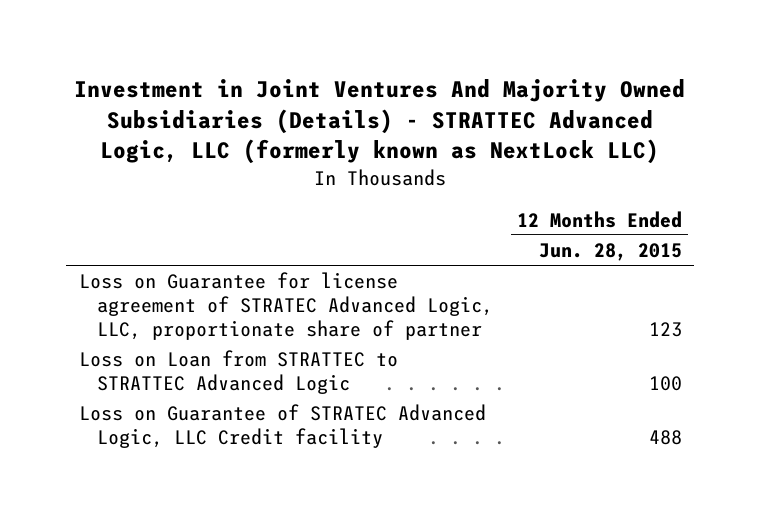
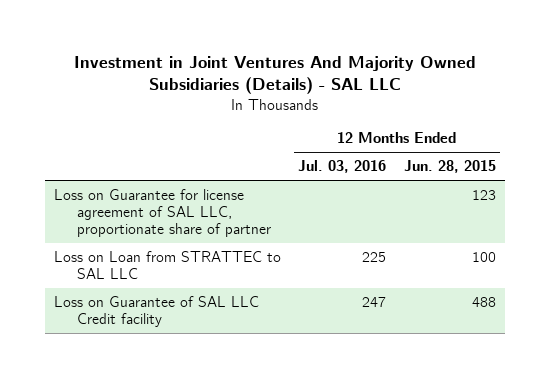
[74,78,686,165] Investment in Joint Ventures And Majority Owned Subsidiaries (Details) - STRATTEC Advanced Logic, LLC (formerly known as NextLock LLC) -> [73,55,476,95] Investment in Joint Ventures And Majority Owned Subsidiaries (Details) - SAL LLC
none -> [298,160,387,174] Jul. 03, 2016
[78,272,493,340] Loss on Guarantee for license agreement of STRATEC Advanced Logic, LLC, proportionate share of partner -> [53,189,271,238] Loss on Guarantee for license agreement of SAL LLC, proportionate share of partner
[78,350,398,394] Loss on Loan from STRATTEC to STRATTEC Advanced Logic -> [53,251,281,280] Loss on Loan from STRATTEC to SAL LLC
[78,404,486,448] Loss on Guarantee of STRATEC Advanced Logic, LLC Credit facility -> [53,296,259,328] Loss on Guarantee of SAL LLC Credit facility

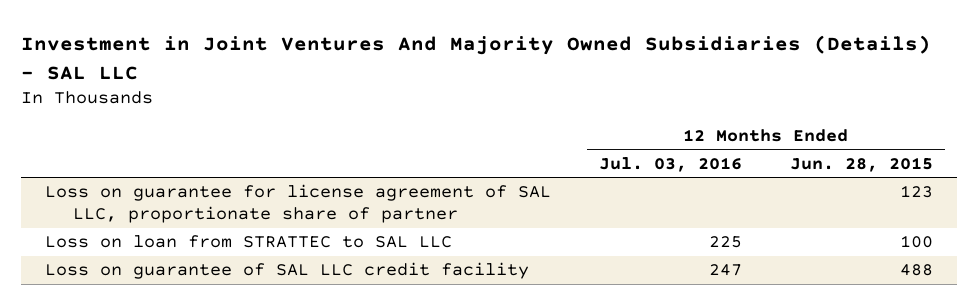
[53,189,271,238] Loss on Guarantee for license agreement of SAL LLC, proportionate share of partner -> [45,184,552,224] Loss on guarantee for license agreement of SAL LLC, proportionate share of partner
[53,251,281,280] Loss on Loan from STRATTEC to SAL LLC -> [45,235,453,249] Loss on loan from STRATTEC to SAL LLC
[53,296,259,328] Loss on Guarantee of SAL LLC Credit facility -> [45,262,530,280] Loss on guarantee of SAL LLC credit facility

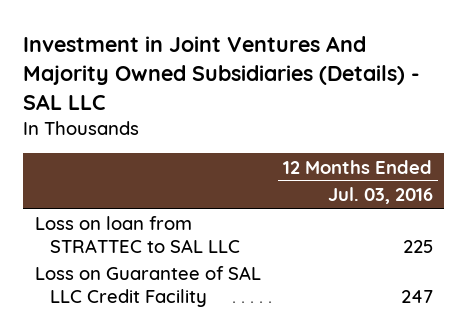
[790,156,934,172] Jun. 28, 2015 -> none
[45,184,552,224] Loss on guarantee for license agreement of SAL LLC, proportionate share of partner -> none
[45,262,530,280] Loss on guarantee of SAL LLC credit facility -> [34,266,261,308] Loss on Guarantee of SAL LLC Credit Facility

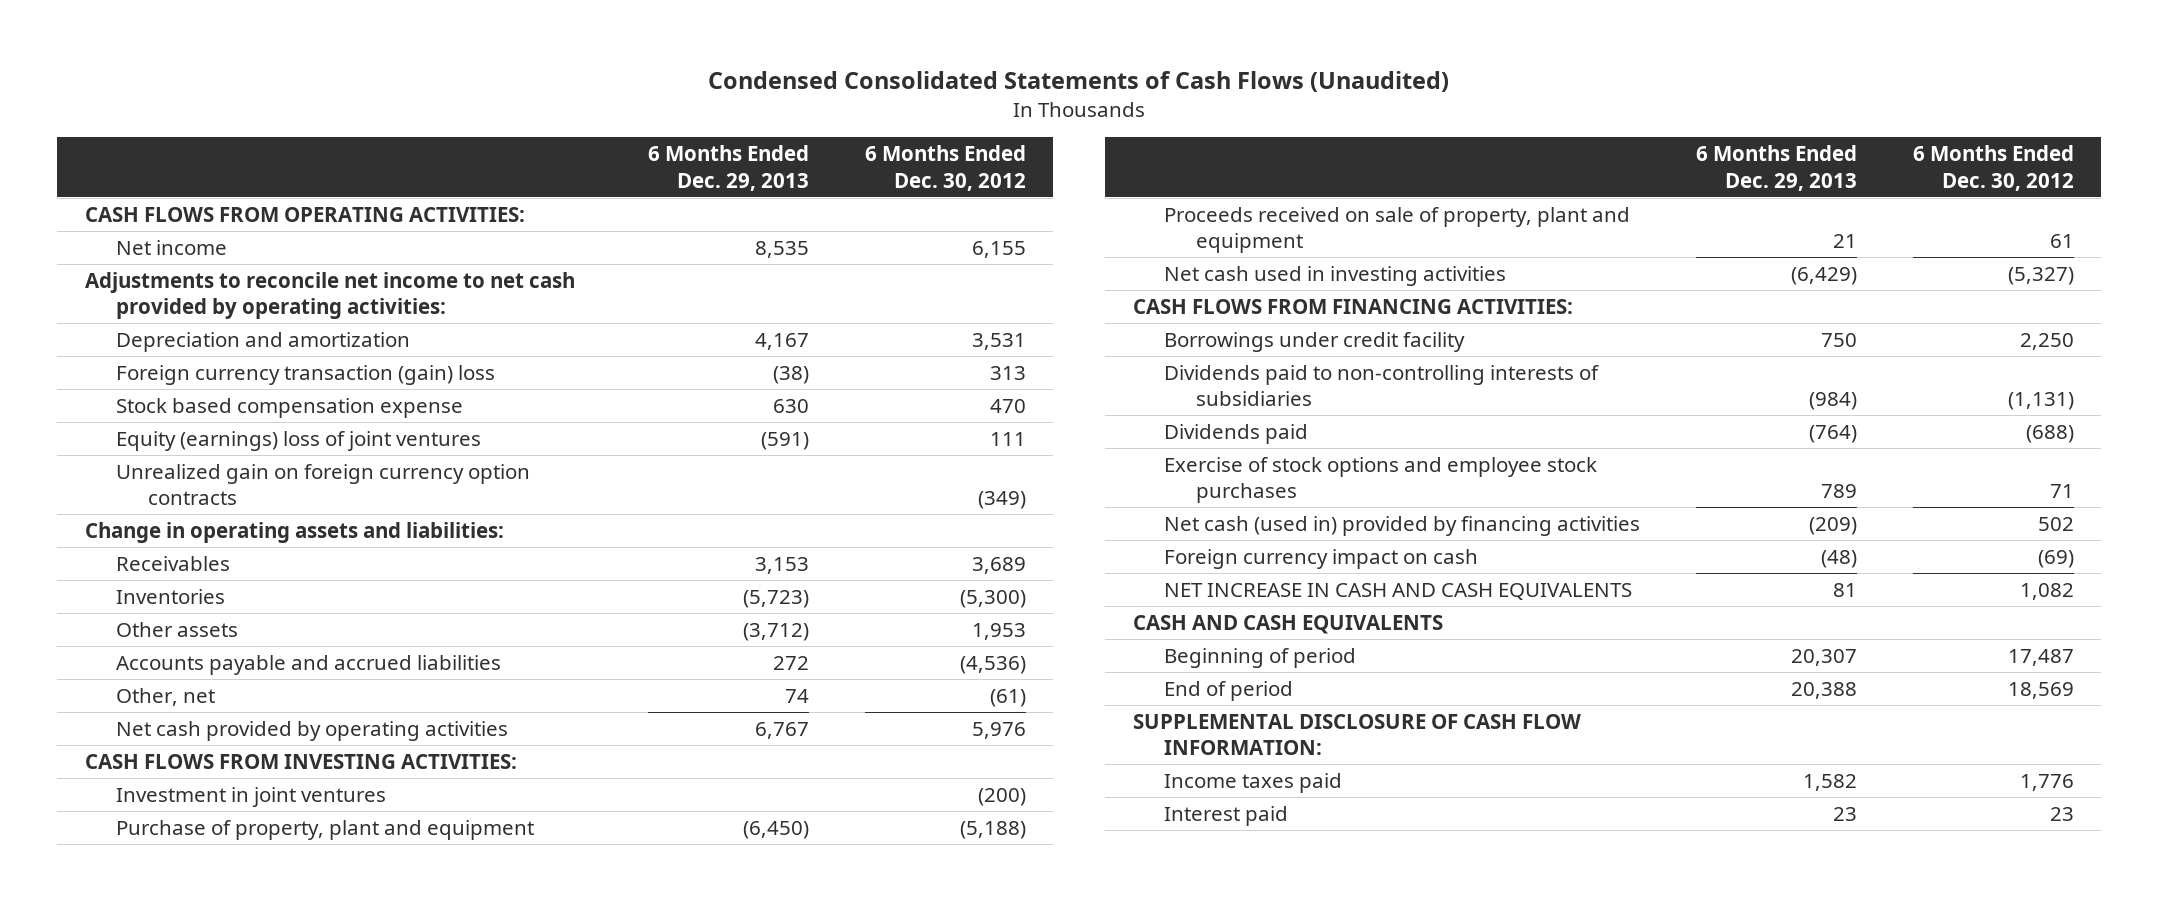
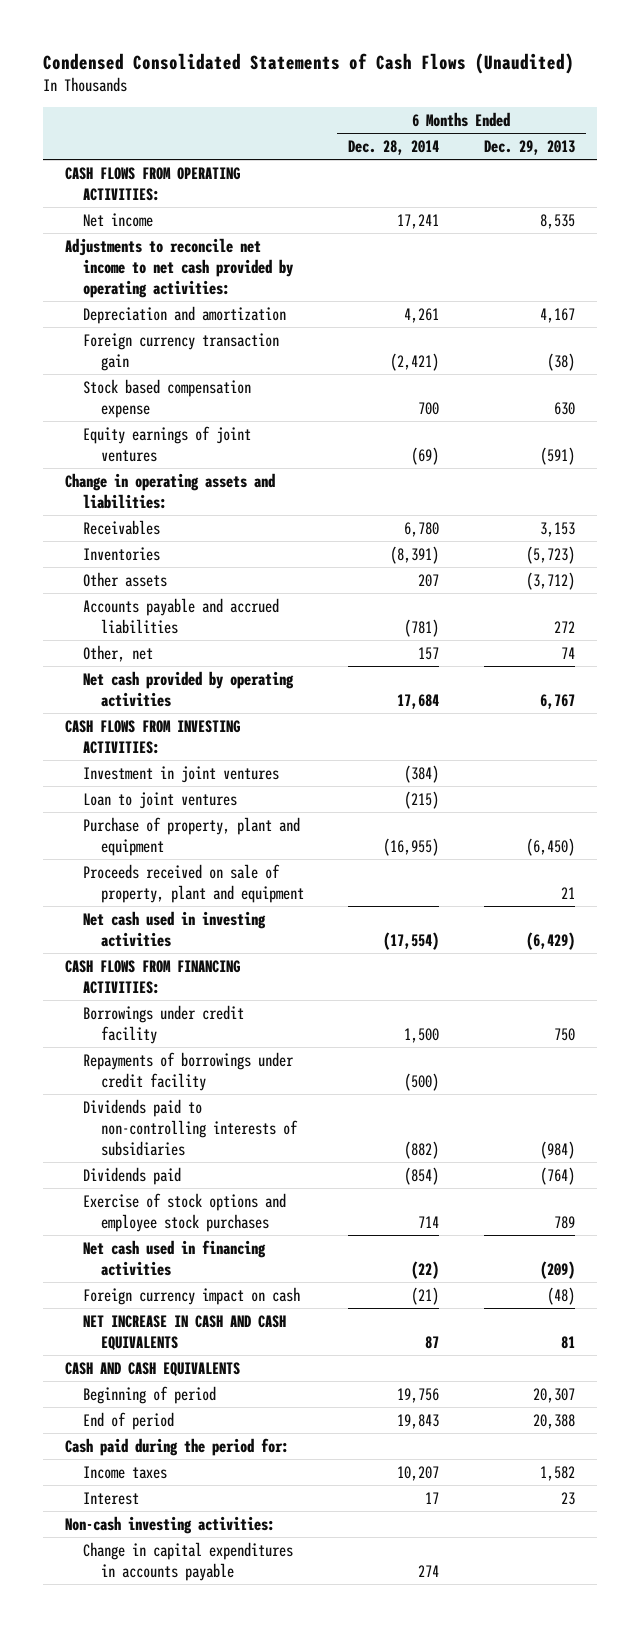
[864,145,1026,191] 6 Months Ended Dec. 30, 2012 -> none
none -> [348,139,440,155] Dec. 28, 2014
[116,364,496,385] Foreign currency transaction (gain) loss -> [82,332,279,371] Foreign currency transaction gain
[116,463,531,506] Unrealized gain on foreign currency option contracts -> none
[116,430,482,451] Equity (earnings) loss of joint ventures -> [82,425,251,462] Equity earnings of joint ventures
none -> [82,791,237,809] Loan to joint ventures
none -> [82,1051,294,1091] Repayments of borrowings under credit facility
[1164,515,1641,536] Net cash (used in) provided by financing activities -> [82,1239,266,1276] Net cash used in financing activities
[1132,713,1581,756] SUPPLEMENTAL DISCLOSURE OF CASH FLOW INFORMATION: -> none
none -> [65,1437,290,1456] Cash paid during the period for:
[1164,772,1343,793] Income taxes paid -> [82,1465,167,1479] Income taxes
[1164,805,1289,826] Interest paid -> [82,1491,139,1505] Interest
none -> [65,1515,276,1534] Non-cash investing activities:
none -> [82,1541,293,1581] Change in capital expenditures in accounts payable

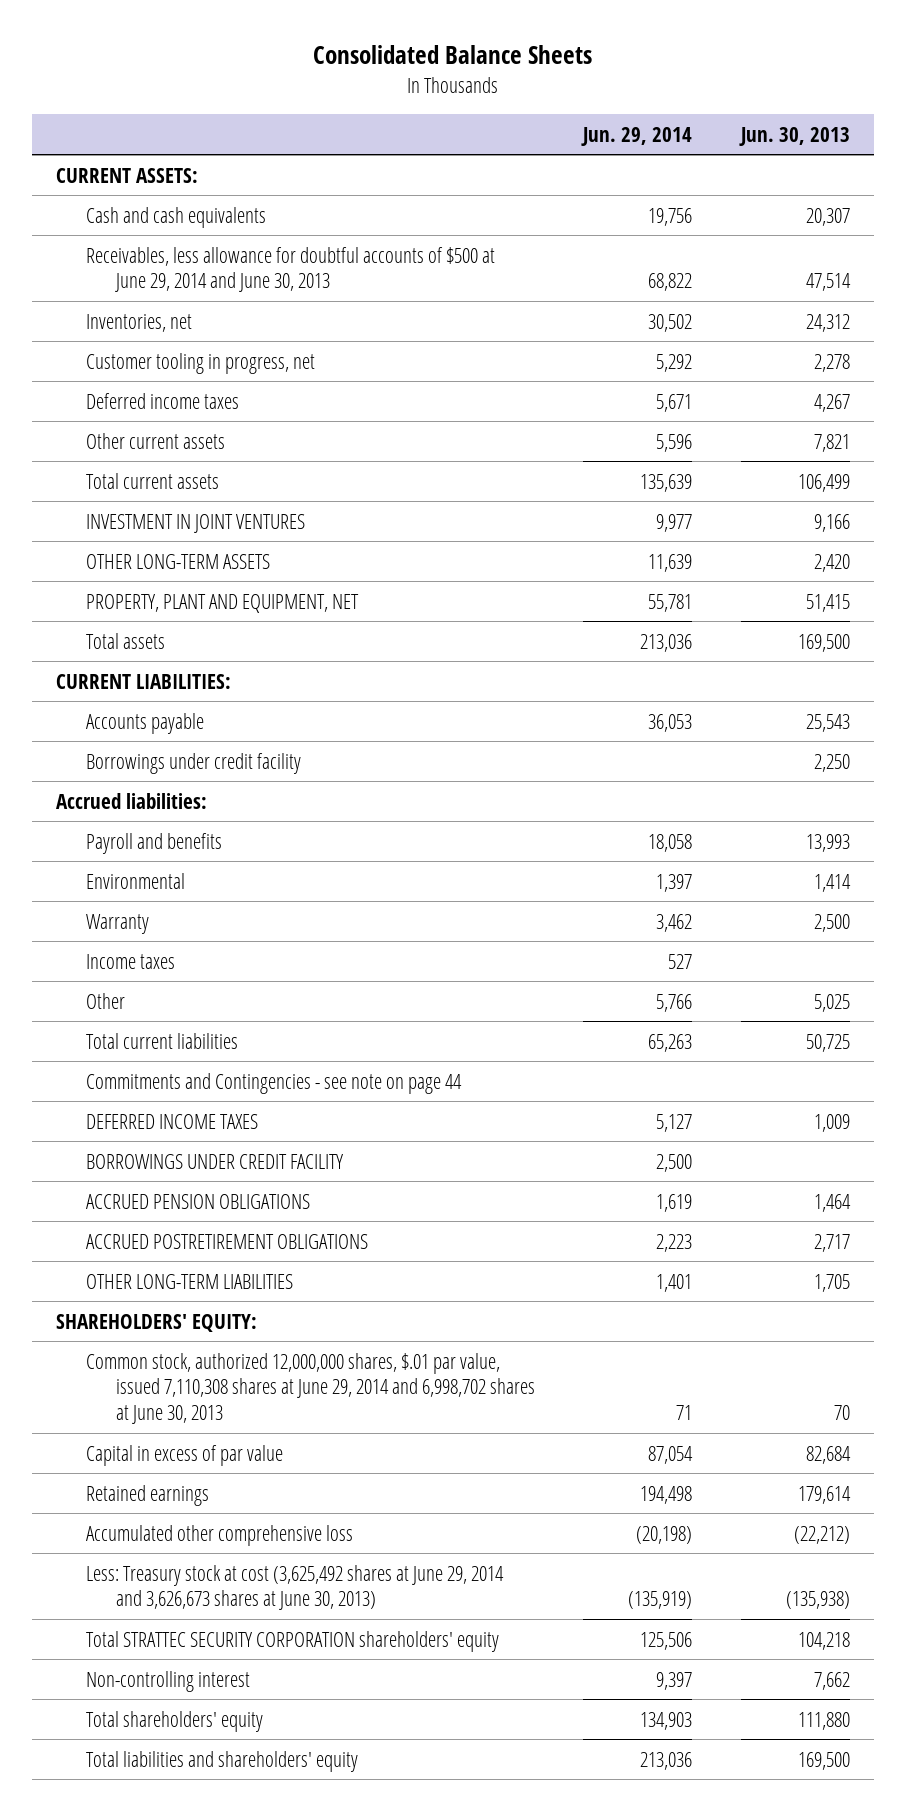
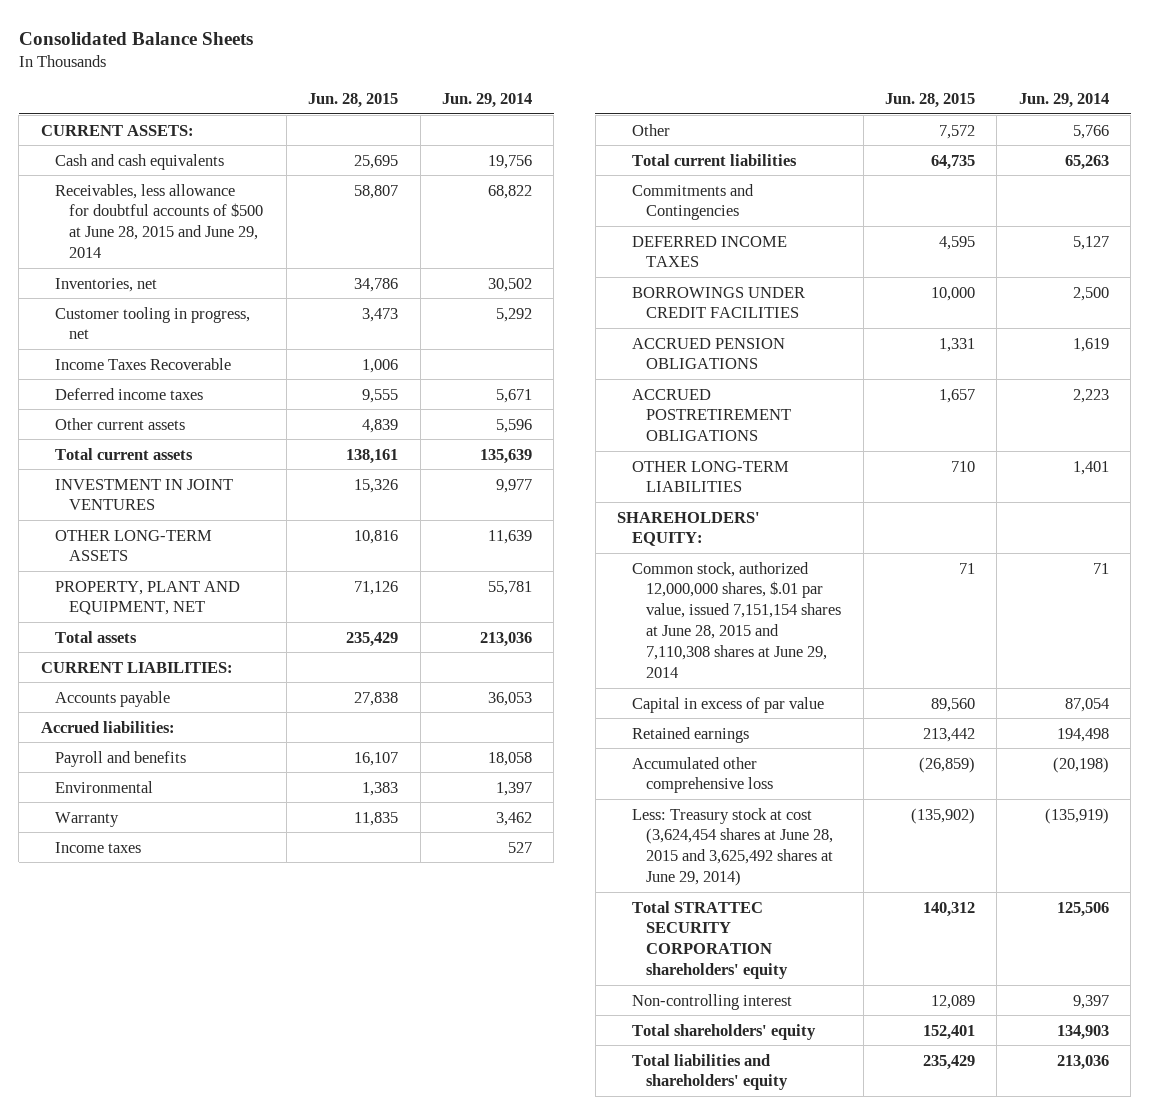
[738,126,850,146] Jun. 30, 2013 -> none
none -> [308,93,399,109] Jun. 28, 2015
[85,246,495,293] Receivables, less allowance for doubtful accounts of $500 at June 29, 2014 and June 30, 2013 -> [55,183,264,259] Receivables, less allowance for doubtful accounts of $500 at June 28, 2015 and June 29, 2014
none -> [55,357,232,370] Income Taxes Recoverable
[85,752,301,774] Borrowings under credit facility -> none
[85,1072,462,1094] Commitments and Contingencies - see note on page 44 -> [631,183,754,221] Commitments and Contingencies
[85,1153,344,1169] BORROWINGS UNDER CREDIT FACILITY -> [631,286,805,319] BORROWINGS UNDER CREDIT FACILITIES
[85,1352,536,1425] Common stock, authorized 12,000,000 shares, $.01 par value, issued 7,110,308 shares at June 29, 2014 and 6,998,702 shares at June 30, 2013 -> [631,561,842,679] Common stock, authorized 12,000,000 shares, $.01 par value, issued 7,151,154 shares at June 28, 2015 and 7,110,308 shares at June 29, 2014
[85,1564,504,1611] Less: Treasury stock at cost (3,625,492 shares at June 29, 2014 and 3,626,673 shares at June 30, 2013) -> [631,807,834,887] Less: Treasury stock at cost (3,624,454 shares at June 28, 2015 and 3,625,492 shares at June 29, 2014)

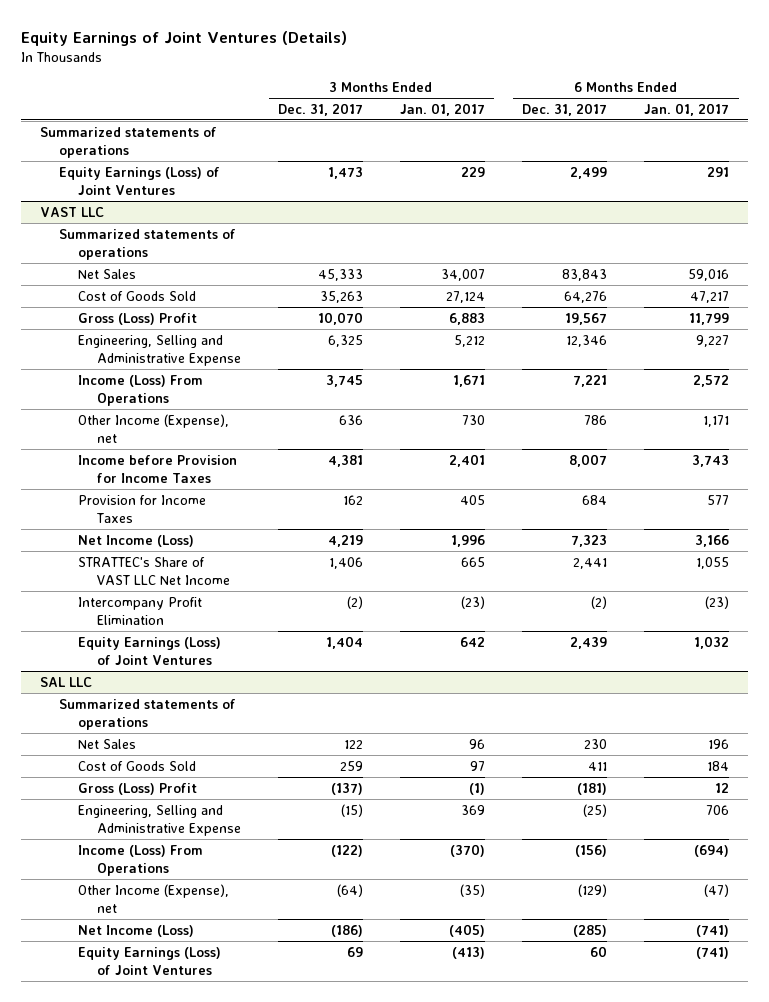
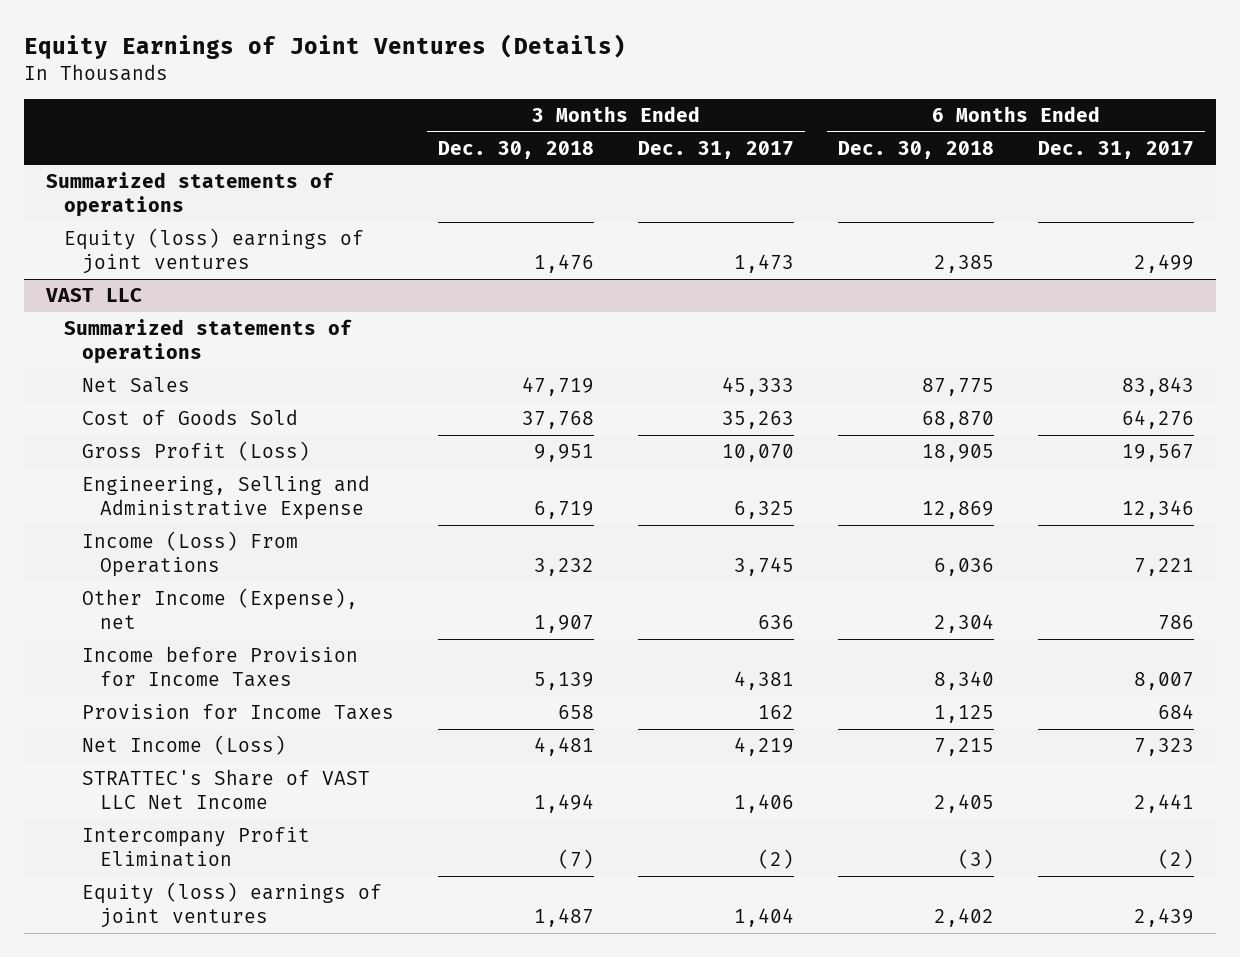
[400,102,486,116] Jan. 01, 2017 -> none
[644,102,730,116] Jan. 01, 2017 -> none
none -> [437,140,594,159] Dec. 30, 2018
none -> [837,140,994,159] Dec. 30, 2018
[58,166,220,195] Equity Earnings (Loss) of Joint Ventures -> [64,227,365,275] Equity (loss) earnings of joint ventures
[77,312,197,325] Gross (Loss) Profit -> [81,440,310,461] Gross Profit (Loss)
[39,676,92,687] SAL LLC -> none
[58,698,236,730] Summarized statements of operations -> none
[77,738,136,749] Net Sales -> none
[77,760,196,771] Cost of Goods Sold -> none
[77,782,197,795] Gross (Loss) Profit -> none
[77,804,241,836] Engineering, Selling and Administrative Expense -> none
[77,844,203,876] Income (Loss) From Operations -> none
[77,883,229,913] Other Income (Expense), net -> none
[77,924,194,937] Net Income (Loss) -> none
[77,946,221,975] Equity Earnings (Loss) of Joint Ventures -> none
[77,636,221,665] Equity Earnings (Loss) of Joint Ventures -> [81,881,382,929] Equity (loss) earnings of joint ventures

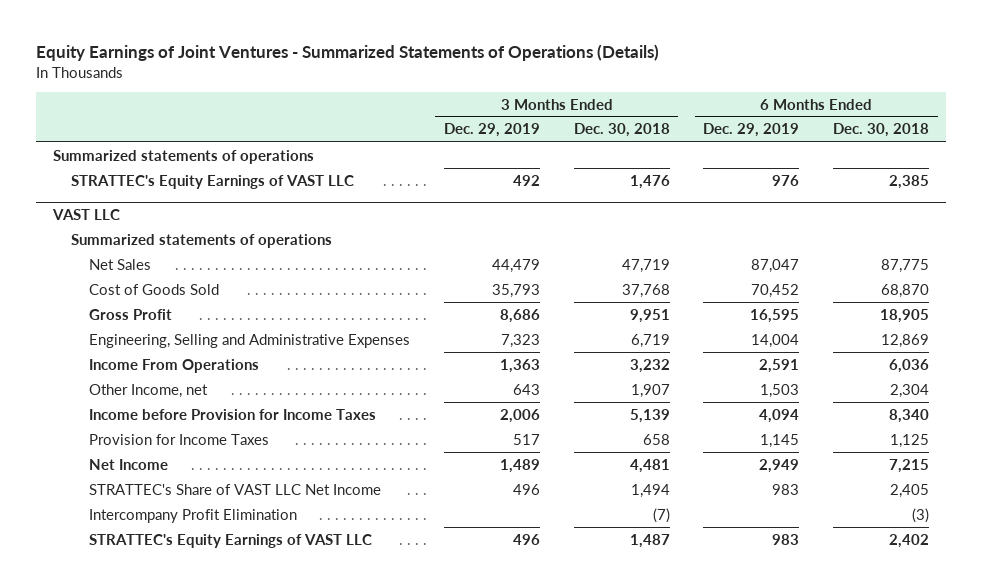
[24,34,627,60] Equity Earnings of Joint Ventures (Details) -> [36,44,660,62] Equity Earnings of Joint Ventures - Summarized Statements of Operations (Details)
[637,140,794,159] Dec. 31, 2017 -> none
[1037,140,1194,159] Dec. 31, 2017 -> none
none -> [443,123,540,138] Dec. 29, 2019
none -> [703,123,800,138] Dec. 29, 2019
[64,227,365,275] Equity (loss) earnings of joint ventures -> [71,174,355,189] STRATTEC's Equity Earnings of VAST LLC
[81,440,310,461] Gross Profit (Loss) -> [89,308,173,320] Gross Profit
[81,474,370,521] Engineering, Selling and Administrative Expense -> [89,333,411,348] Engineering, Selling and Administrative Expenses
[81,530,298,578] Income (Loss) From Operations -> [89,358,260,373] Income From Operations
[81,587,358,630] Other Income (Expense), net -> [89,383,209,398] Other Income, net
[81,734,286,755] Net Income (Loss) -> [89,458,169,470] Net Income
[81,881,382,929] Equity (loss) earnings of joint ventures -> [89,533,373,548] STRATTEC's Equity Earnings of VAST LLC

